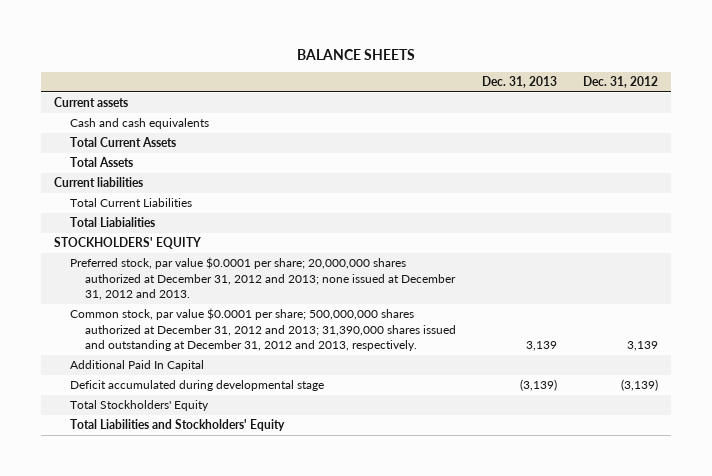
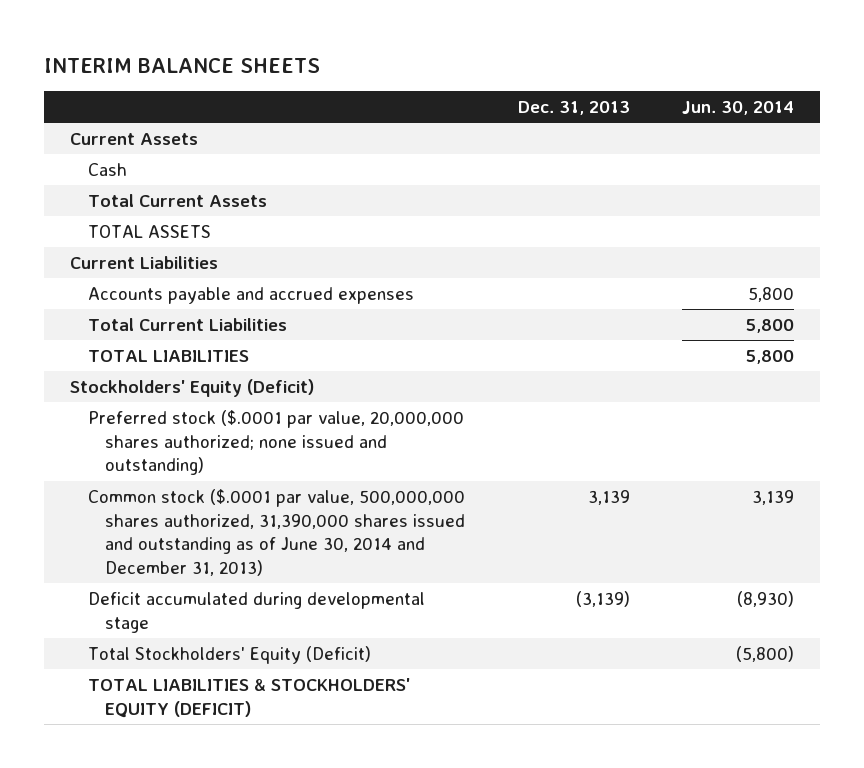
[297,48,416,60] BALANCE SHEETS -> [43,57,320,73] INTERIM BALANCE SHEETS
[583,75,659,88] Dec. 31, 2012 -> none
none -> [682,101,795,116] Jun. 30, 2014
[54,97,129,108] Current assets -> [70,132,199,145] Current Assets
[69,118,209,130] Cash and cash equivalents -> [87,162,127,176] Cash
[69,157,133,168] Total Assets -> [87,224,211,238] TOTAL ASSETS
[54,177,144,188] Current liabilities -> [70,255,219,269] Current Liabilities
none -> [87,286,414,304] Accounts payable and accrued expenses
[69,360,204,372] Additional Paid In Capital -> none
[69,217,155,228] Total Liabialities -> [87,349,249,362] TOTAL LIABILITIES
[54,237,202,250] STOCKHOLDERS' EQUITY -> [70,378,315,397] Stockholders' Equity (Deficit)
[69,257,457,301] Preferred stock, par value $0.0001 per share; 20,000,000 shares authorized at December 31, 2012 and 2013; none issued at December 31, 2012 and 2013. -> [87,409,464,476] Preferred stock ($.0001 par value, 20,000,000 shares authorized; none issued and outstanding)
[69,308,457,352] Common stock, par value $0.0001 per share; 500,000,000 shares authorized at December 31, 2012 and 2013; 31,390,000 shares issued and outstanding at December 31, 2012 and 2013, respectively. -> [87,488,466,577] Common stock ($.0001 par value, 500,000,000 shares authorized, 31,390,000 shares issued and outstanding as of June 30, 2014 and December 31, 2013)
[69,400,209,412] Total Stockholders' Equity -> [87,645,371,664] Total Stockholders' Equity (Deficit)
[69,419,285,432] Total Liabilities and Stockholders' Equity -> [87,677,410,718] TOTAL LIABILITIES & STOCKHOLDERS' EQUITY (DEFICIT)

